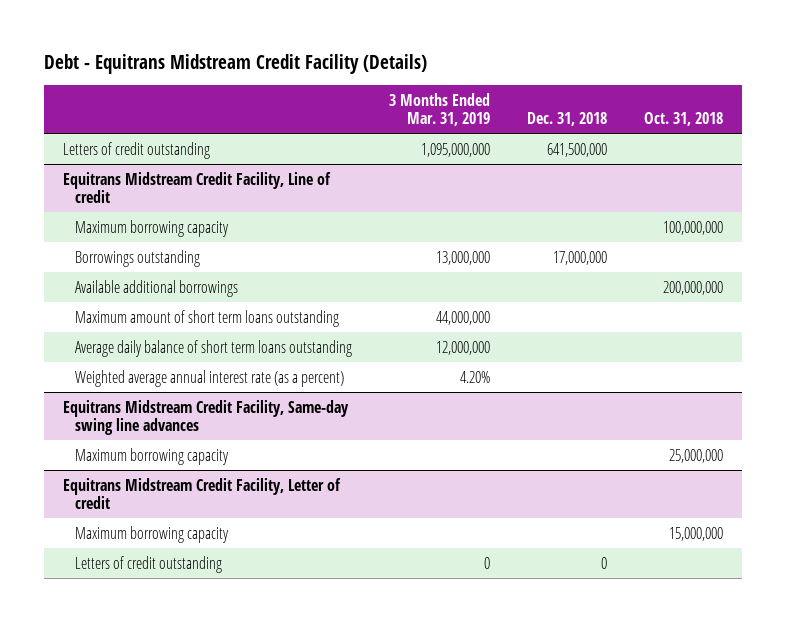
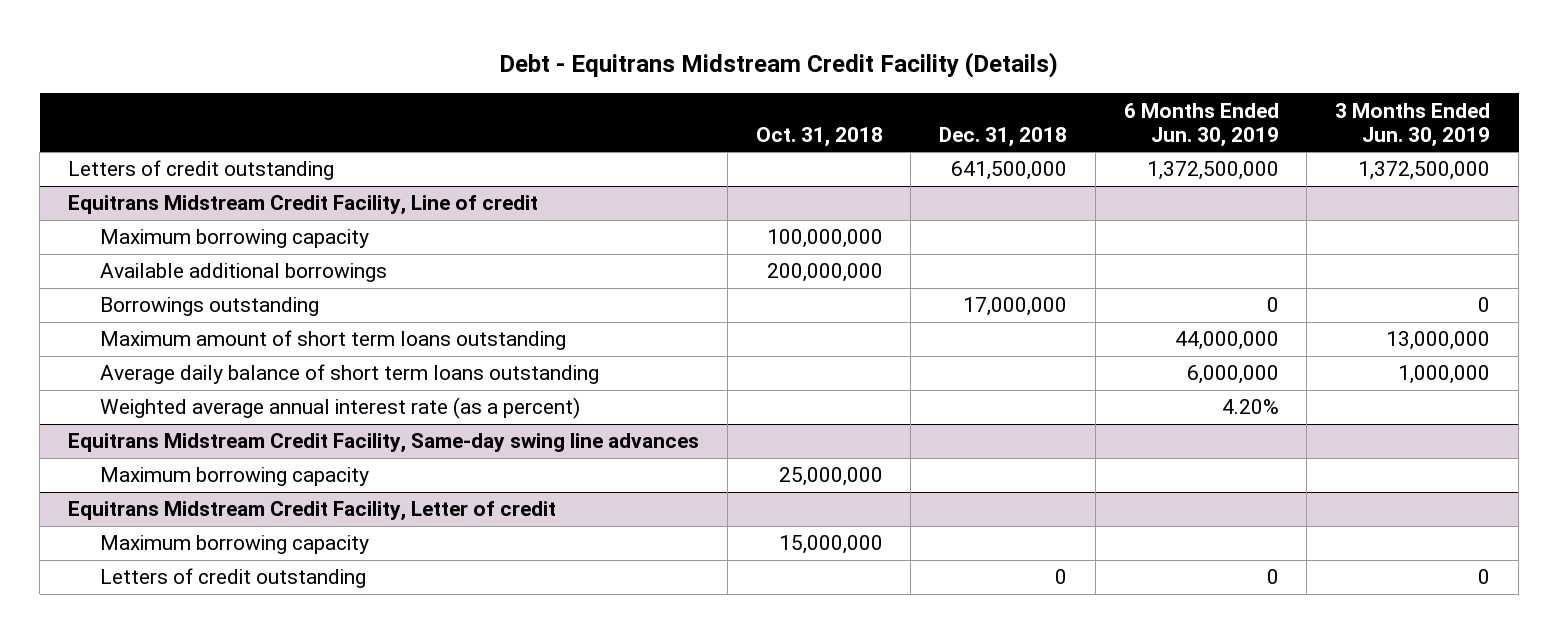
[388,92,490,127] 3 Months Ended Mar. 31, 2019 -> none
none -> [1123,102,1279,147] 6 Months Ended Jun. 30, 2019
none -> [1335,102,1491,147] 3 Months Ended Jun. 30, 2019
[74,249,200,267] Borrowings outstanding -> [99,297,319,317] Borrowings outstanding

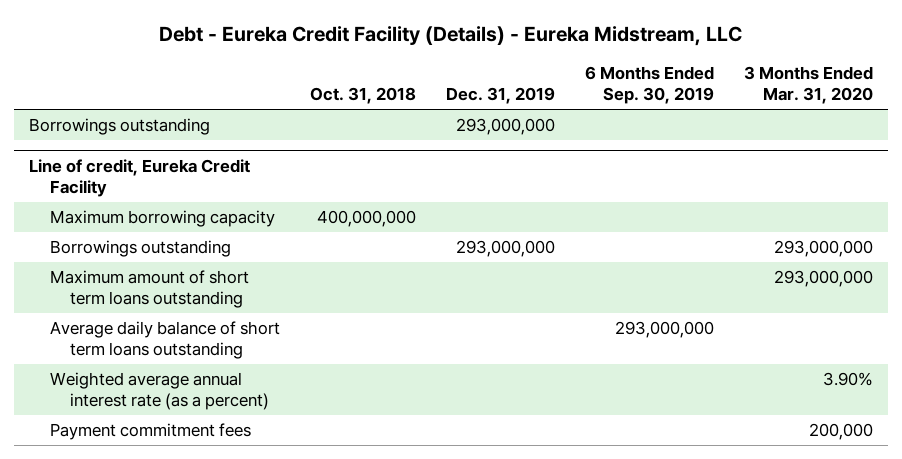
[499,52,1059,79] Debt - Equitrans Midstream Credit Facility (Details) -> [158,25,742,46] Debt - Eureka Credit Facility (Details) - Eureka Midstream, LLC
[939,126,1068,147] Dec. 31, 2018 -> none
[1123,102,1279,147] 6 Months Ended Jun. 30, 2019 -> none
[1335,102,1491,147] 3 Months Ended Jun. 30, 2019 -> none
none -> [445,87,555,105] Dec. 31, 2019
none -> [584,66,714,105] 6 Months Ended Sep. 30, 2019
none -> [743,66,873,105] 3 Months Ended Mar. 31, 2020
[67,160,334,181] Letters of credit outstanding -> none
[99,263,387,283] Available additional borrowings -> none
none -> [28,118,210,136] Borrowings outstanding
[67,195,538,216] Equitrans Midstream Credit Facility, Line of credit -> [28,158,250,197] Line of credit, Eureka Credit Facility
[766,229,883,249] 100,000,000 -> [316,210,416,228] 400,000,000
[67,433,699,454] Equitrans Midstream Credit Facility, Same-day swing line advances -> none
[99,467,369,487] Maximum borrowing capacity -> none
[67,501,556,522] Equitrans Midstream Credit Facility, Letter of credit -> none
[99,535,369,555] Maximum borrowing capacity -> none
[99,568,366,589] Letters of credit outstanding -> none
none -> [49,423,251,441] Payment commitment fees

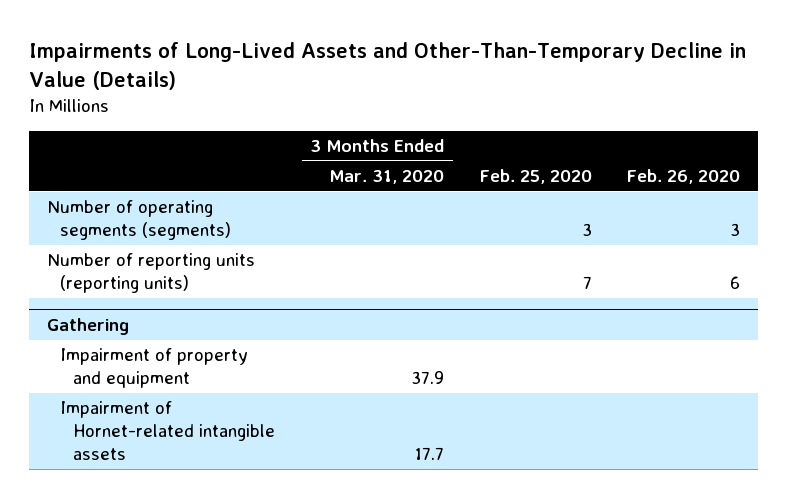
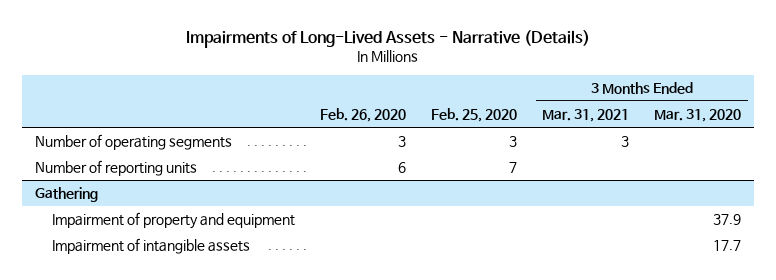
[28,41,746,90] Impairments of Long-Lived Assets and Other-Than-Temporary Decline in Value (Details) -> [186,30,591,49] Impairments of Long-Lived Assets - Narrative (Details)
none -> [542,108,630,122] Mar. 31, 2021
[46,200,231,241] Number of operating segments (segments) -> [34,133,232,150] Number of operating segments
[46,253,255,294] Number of reporting units (reporting units) -> [34,159,197,176] Number of reporting units
[59,401,276,461] Impairment of Hornet-related intangible assets -> [51,237,250,254] Impairment of intangible assets

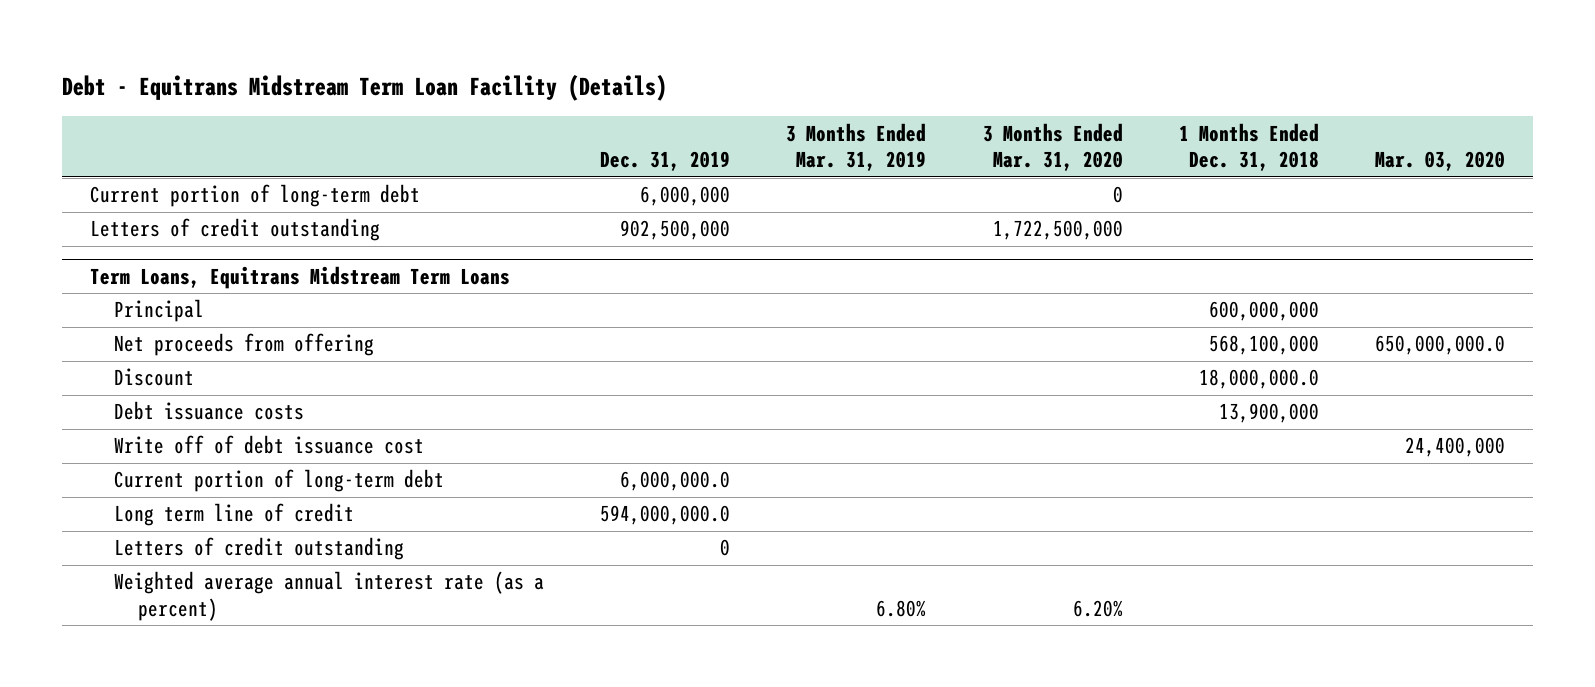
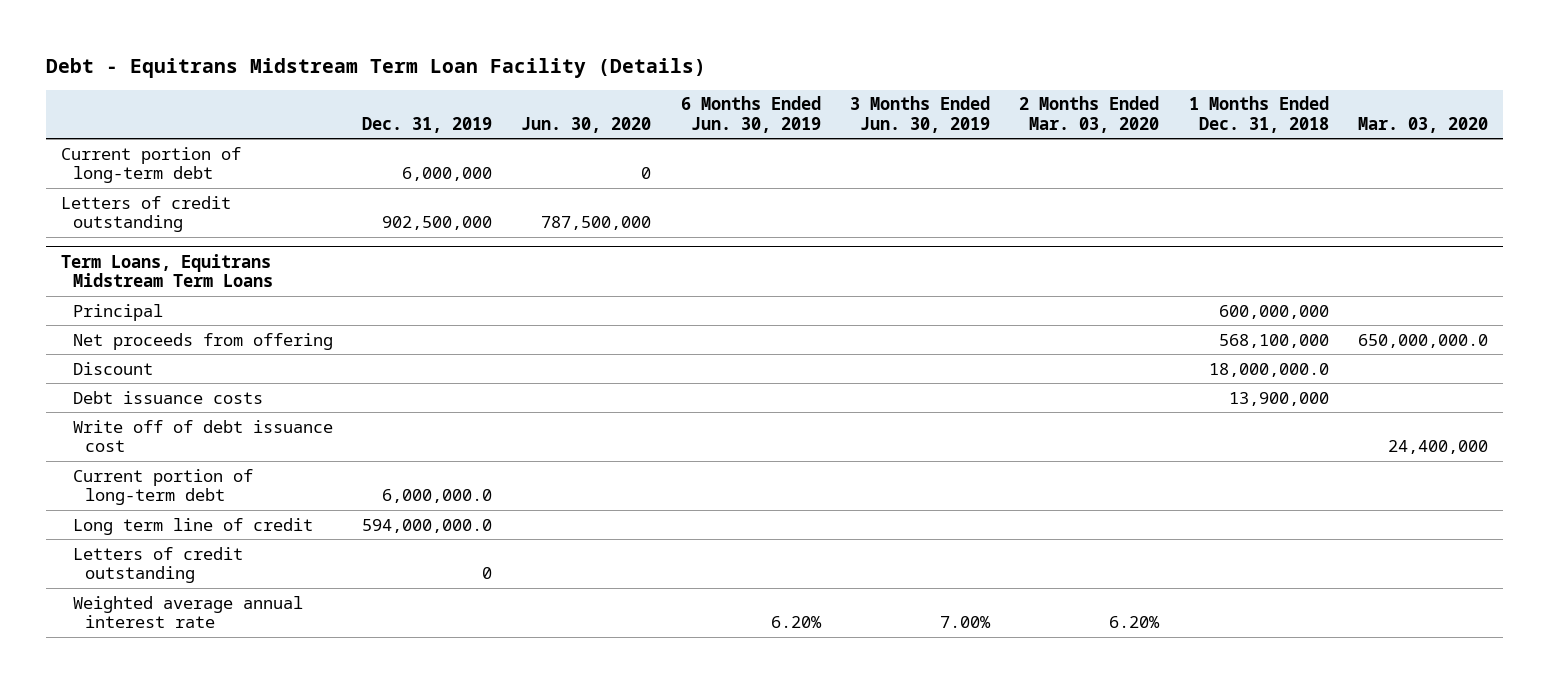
[786,122,927,172] 3 Months Ended Mar. 31, 2019 -> none
[982,122,1123,172] 3 Months Ended Mar. 31, 2020 -> none
none -> [521,117,652,134] Jun. 30, 2020
none -> [680,96,821,134] 6 Months Ended Jun. 30, 2019
none -> [849,96,990,134] 3 Months Ended Jun. 30, 2019
none -> [1019,96,1160,134] 2 Months Ended Mar. 03, 2020
[113,571,544,621] Weighted average annual interest rate (as a percent) -> [72,595,303,629] Weighted average annual interest rate

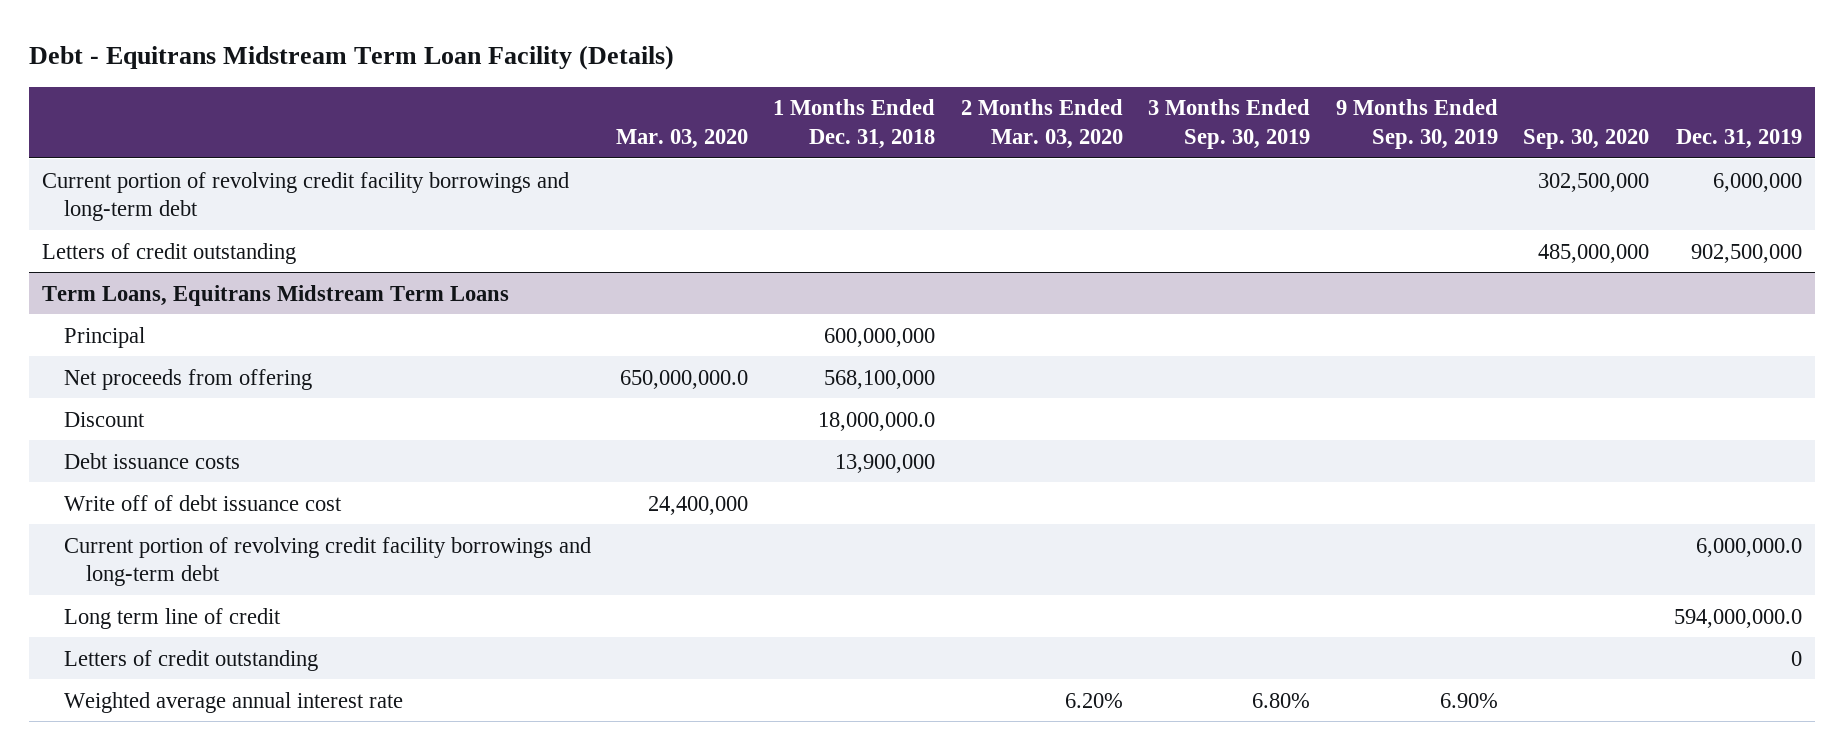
[521,117,652,134] Jun. 30, 2020 -> none
[680,96,821,134] 6 Months Ended Jun. 30, 2019 -> none
[849,96,990,134] 3 Months Ended Jun. 30, 2019 -> none
none -> [1148,99,1311,150] 3 Months Ended Sep. 30, 2019
none -> [1335,99,1498,150] 9 Months Ended Sep. 30, 2019
none -> [1523,129,1650,150] Sep. 30, 2020
[60,146,241,184] Current portion of long-term debt -> [41,171,569,222] Current portion of revolving credit facility borrowings and long-term debt
[72,468,253,506] Current portion of long-term debt -> [63,536,591,587] Current portion of revolving credit facility borrowings and long-term debt

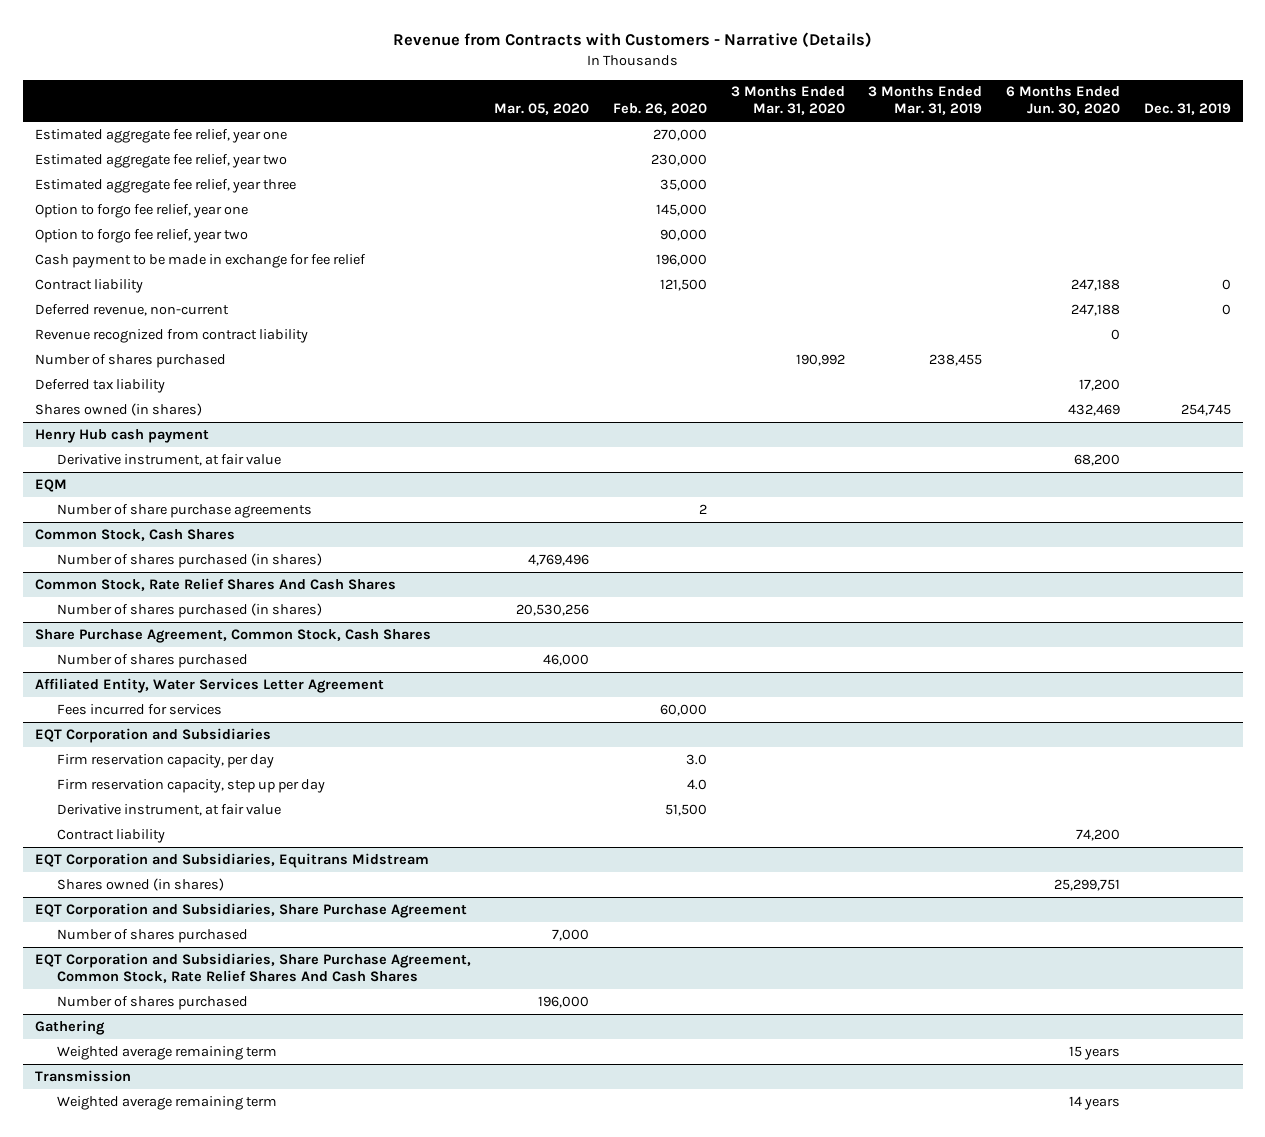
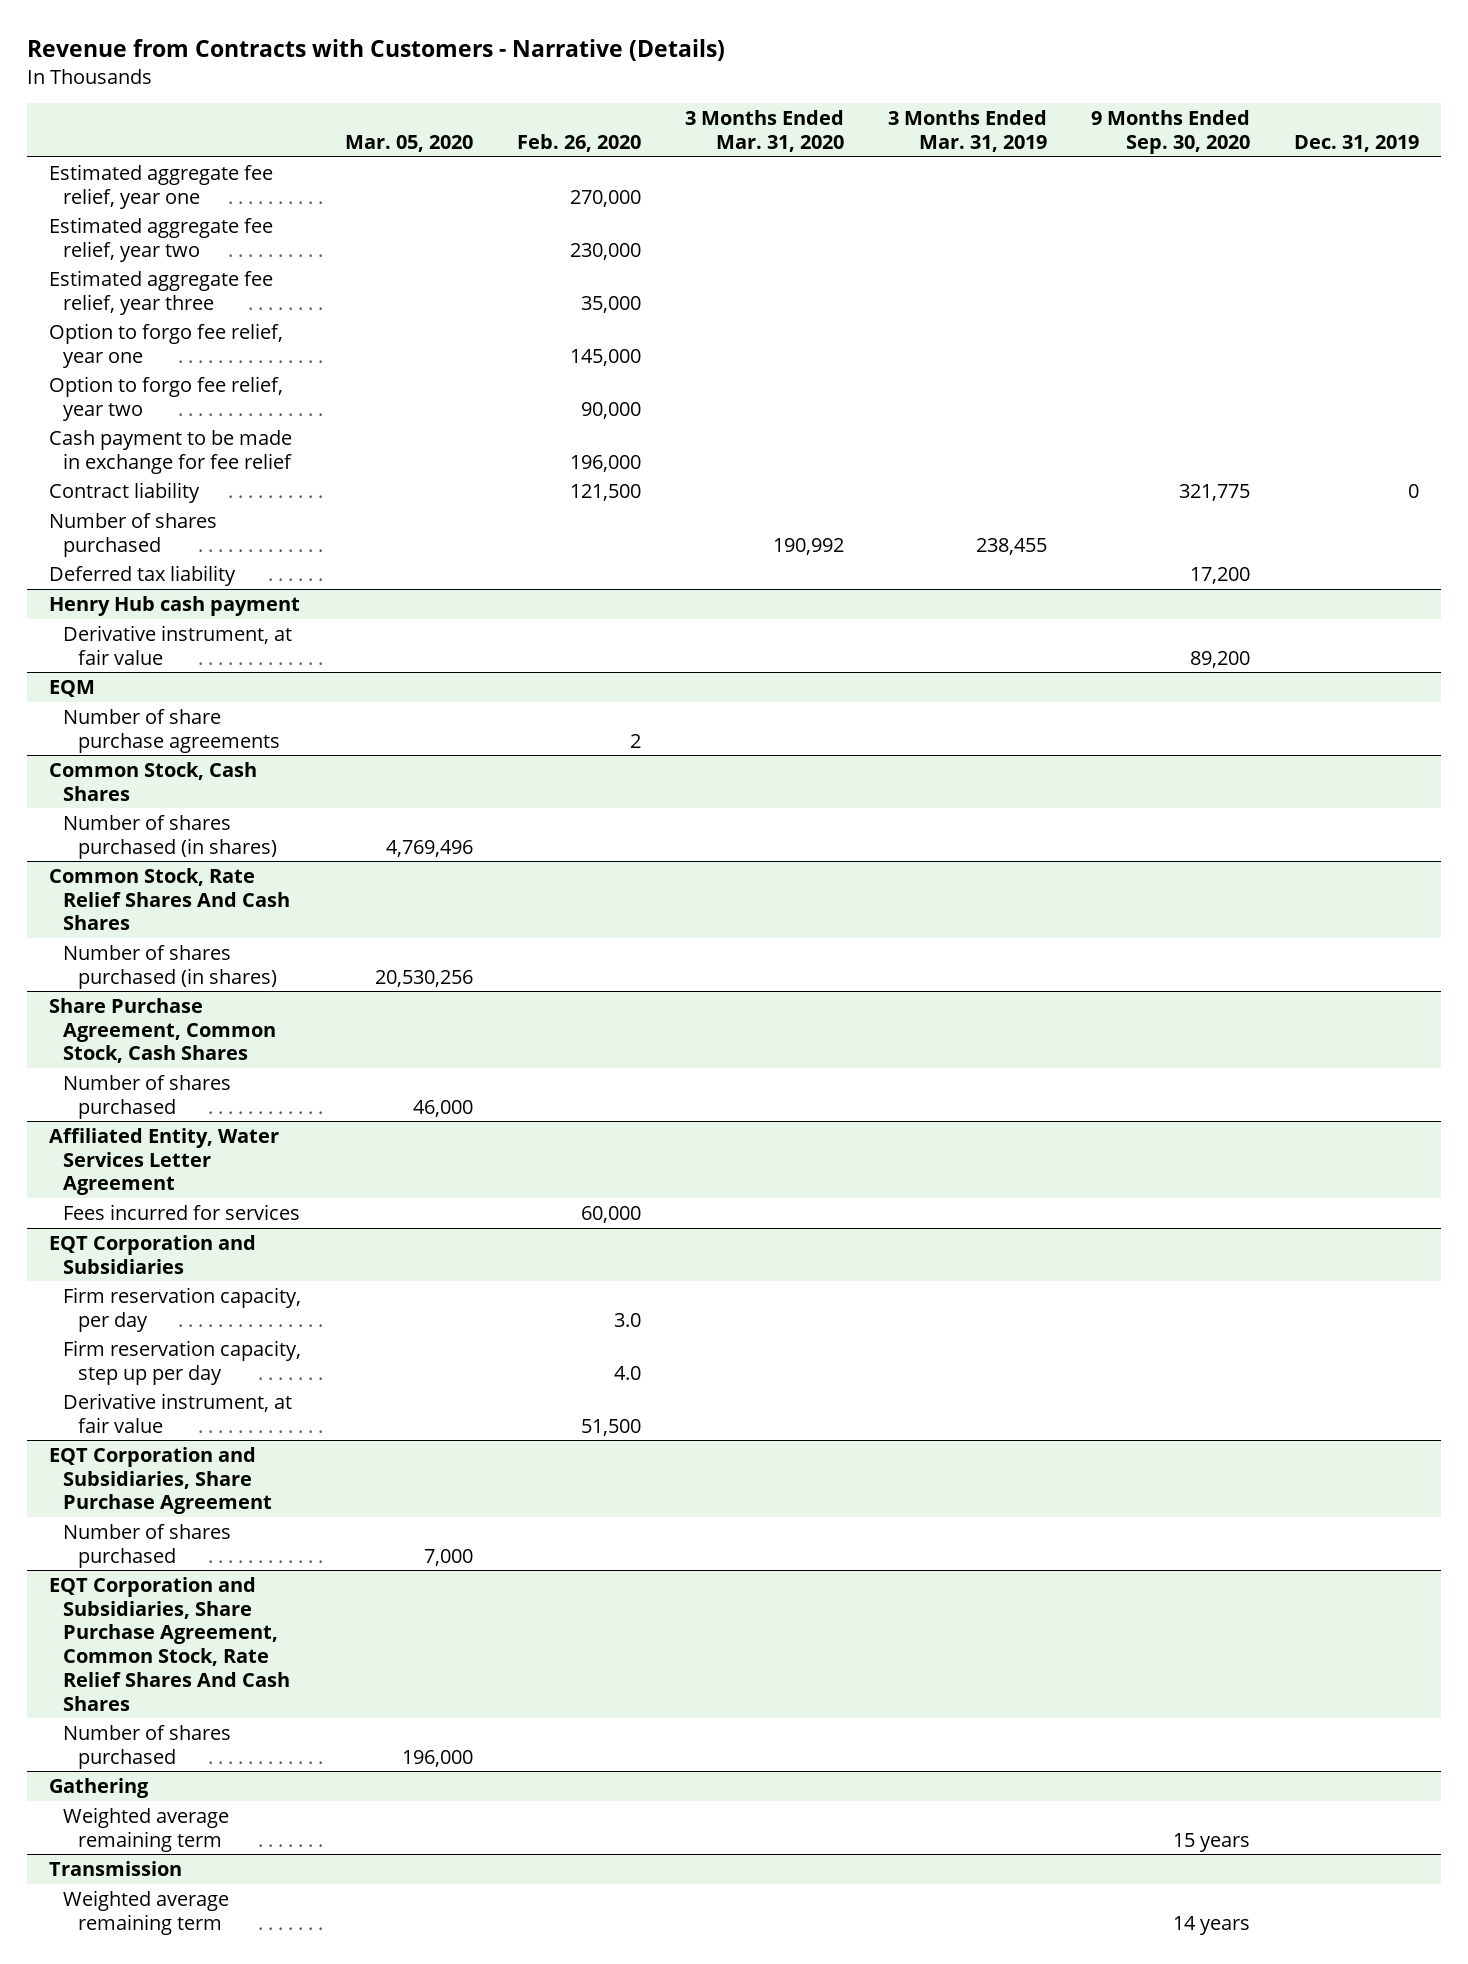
[1006,86,1121,116] 6 Months Ended Jun. 30, 2020 -> none
none -> [1090,110,1250,154] 9 Months Ended Sep. 30, 2020
[34,303,229,316] Deferred revenue, non-current -> none
[34,328,308,343] Revenue recognized from contract liability -> none
[34,402,202,416] Shares owned (in shares) -> none
[57,828,166,843] Contract liability -> none
[34,852,429,868] EQT Corporation and Subsidiaries, Equitrans Midstream -> none
[57,877,225,891] Shares owned (in shares) -> none

